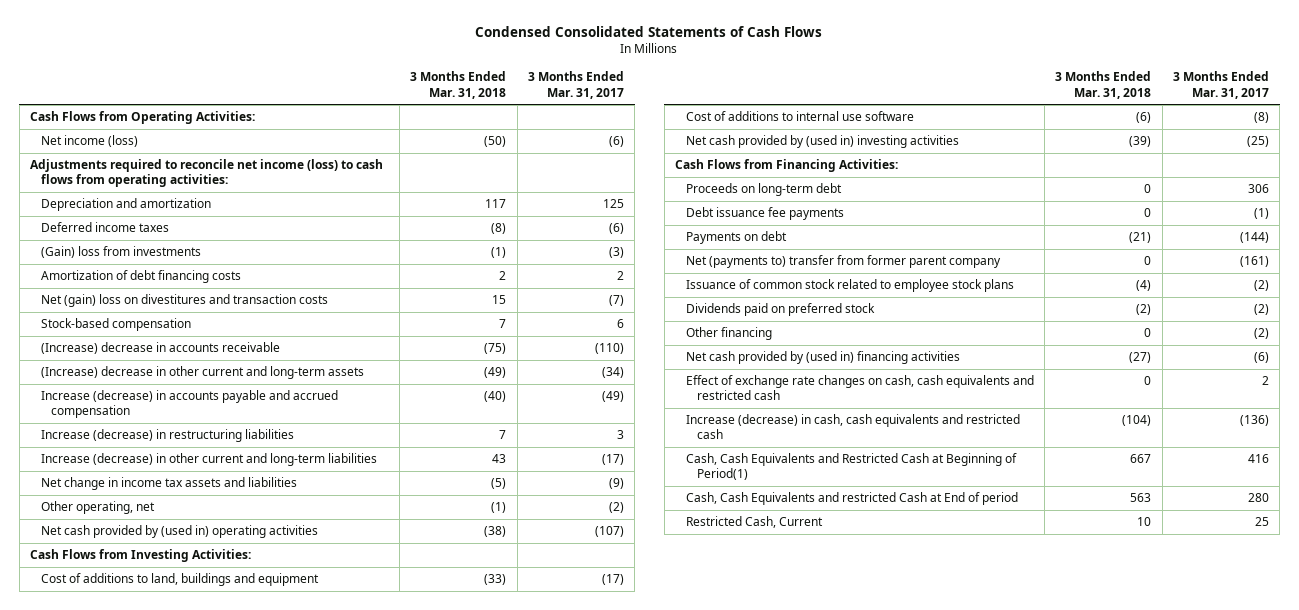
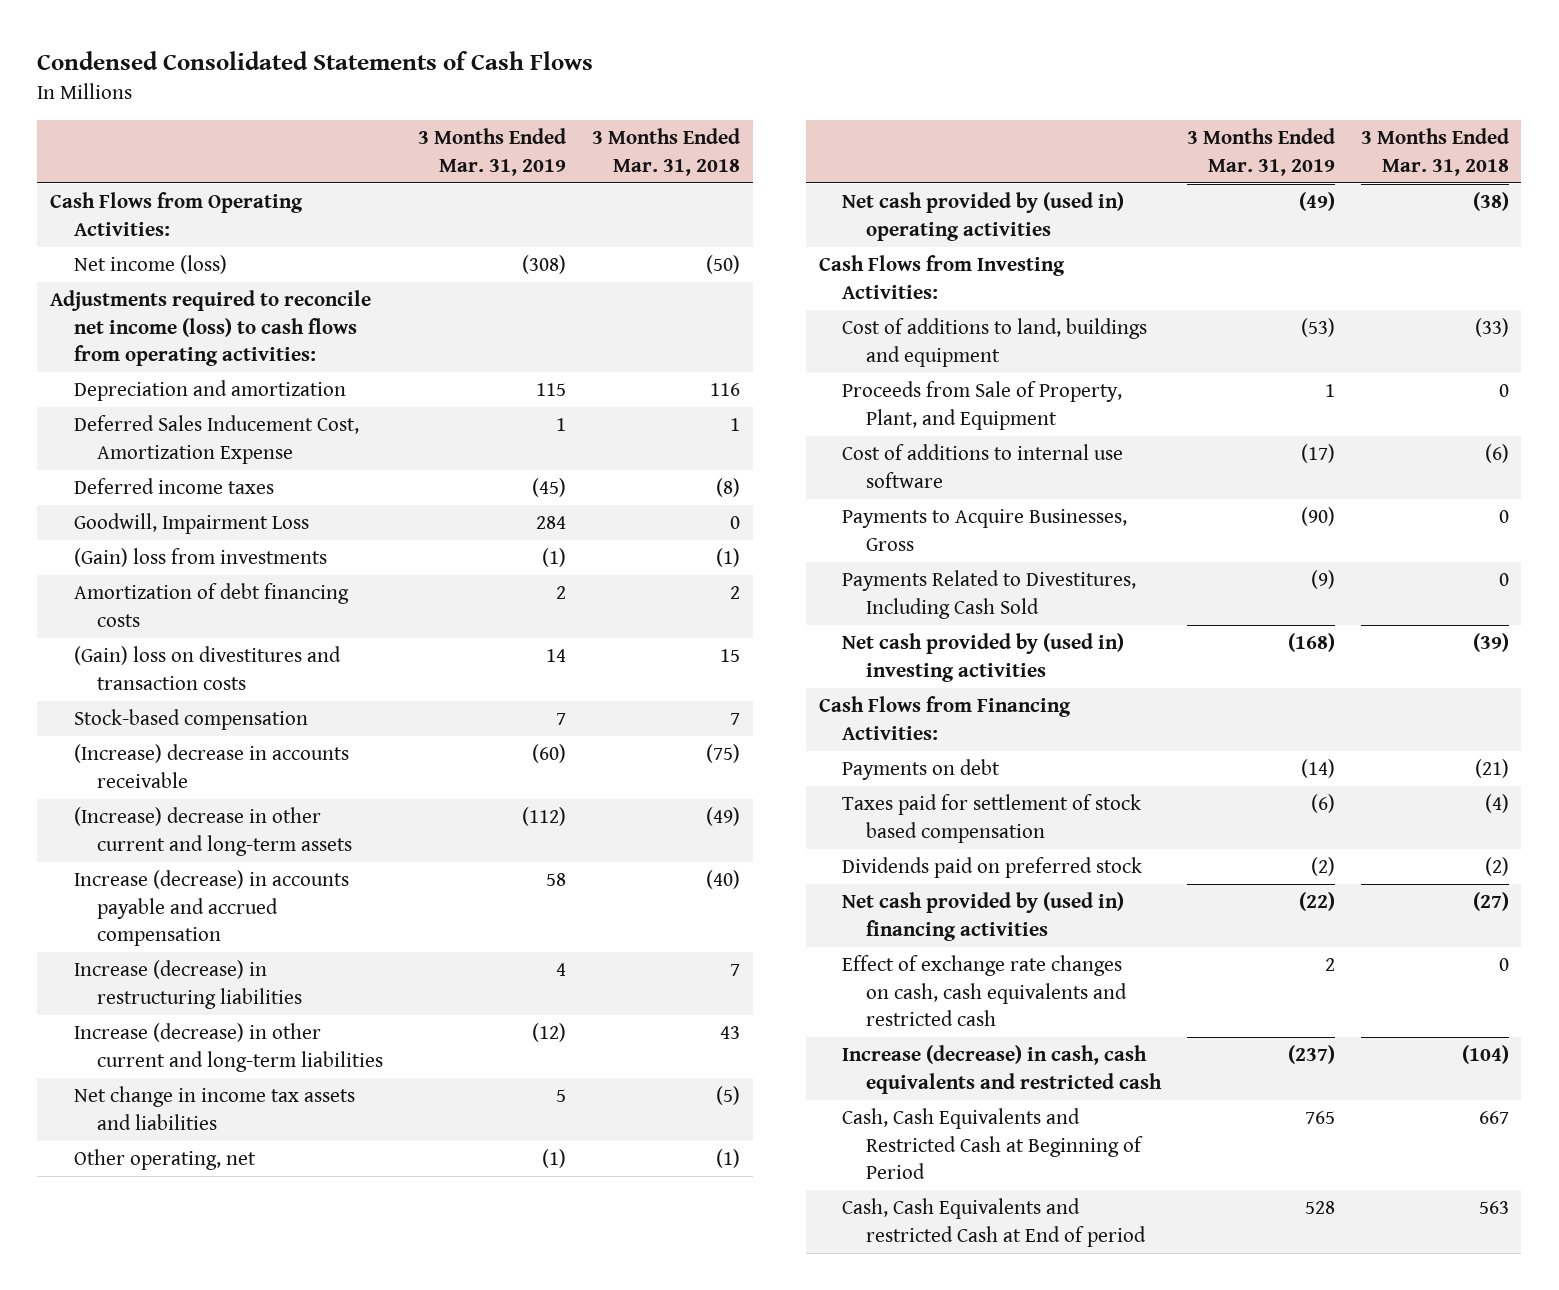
[527,71,624,99] 3 Months Ended Mar. 31, 2017 -> none
none -> [418,128,567,176] 3 Months Ended Mar. 31, 2019
[485,199,507,209] 117 -> [709,383,740,397] 116
none -> [73,415,359,464] Deferred Sales Inducement Cost, Amortization Expense
none -> [73,513,309,535] Goodwill, Impairment Loss
[40,294,328,308] Net (gain) loss on divestitures and transaction costs -> [73,646,341,690] (Gain) loss on divestitures and transaction costs
none -> [842,381,1123,430] Proceeds from Sale of Property, Plant, and Equipment
none -> [842,509,1128,551] Payments to Acquire Businesses, Gross
none -> [842,570,1137,619] Payments Related to Divestitures, Including Cash Sold
[685,183,842,197] Proceeds on long-term debt -> none
[685,207,844,221] Debt issuance fee payments -> none
[685,255,1001,269] Net (payments to) transfer from former parent company -> none
[685,279,1014,293] Issuance of common stock related to employee stock plans -> [842,794,1142,843] Taxes paid for settlement of stock based compensation
[685,327,772,341] Other financing -> none
[685,453,1017,481] Cash, Cash Equivalents and Restricted Cash at Beginning of Period(1) -> [842,1108,1143,1180] Cash, Cash Equivalents and Restricted Cash at Beginning of Period
[685,516,823,529] Restricted Cash, Current -> none

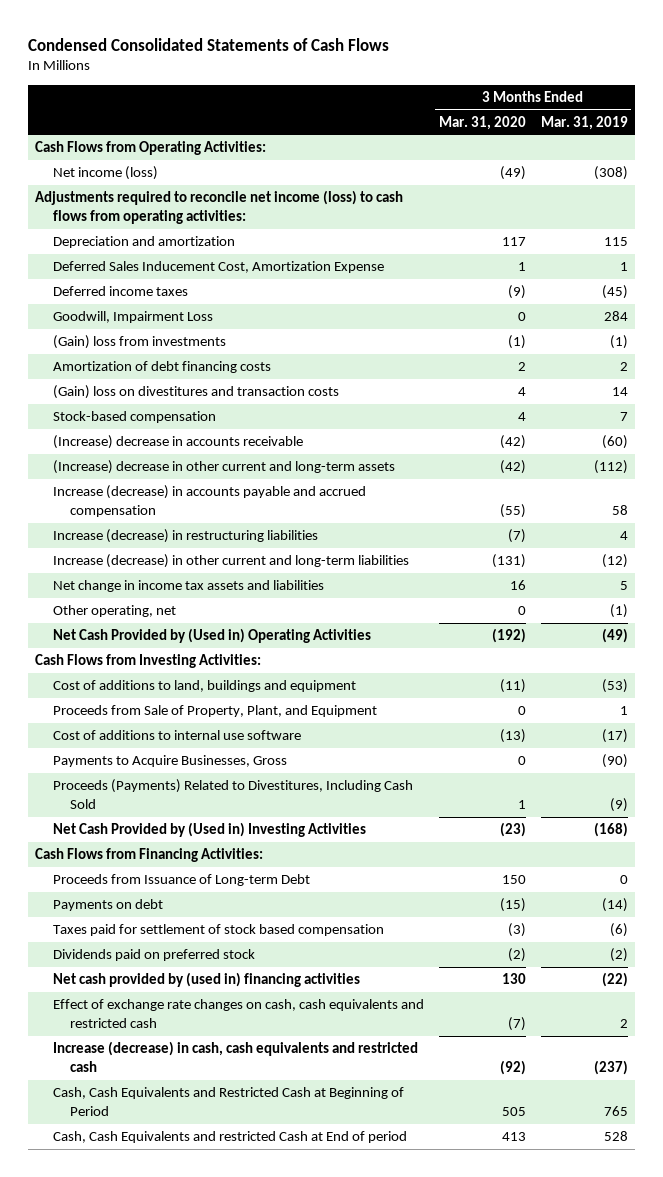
[591,128,740,176] 3 Months Ended Mar. 31, 2018 -> none
none -> [438,115,526,130] Mar. 31, 2020
[842,192,1125,241] Net cash provided by (used in) operating activities -> [52,628,371,644] Net Cash Provided by (Used in) Operating Activities
[842,570,1137,619] Payments Related to Divestitures, Including Cash Sold -> [52,779,413,809] Proceeds (Payments) Related to Divestitures, Including Cash Sold
[842,633,1125,682] Net cash provided by (used in) investing activities -> [52,822,366,838] Net Cash Provided by (Used in) Investing Activities
none -> [52,874,310,887] Proceeds from Issuance of Long-term Debt

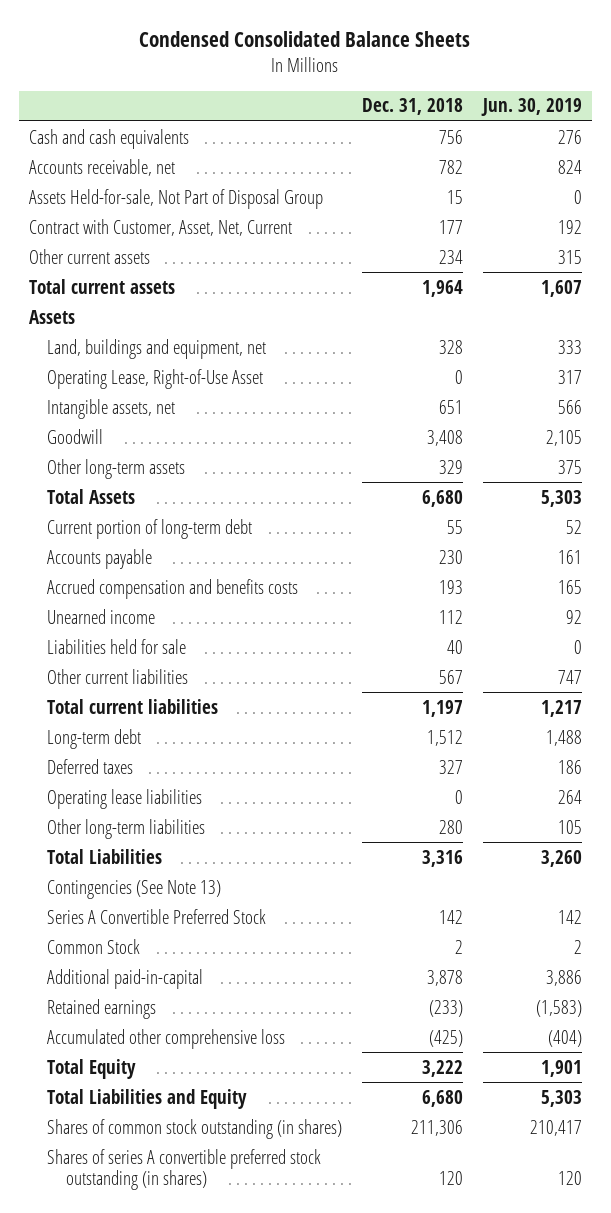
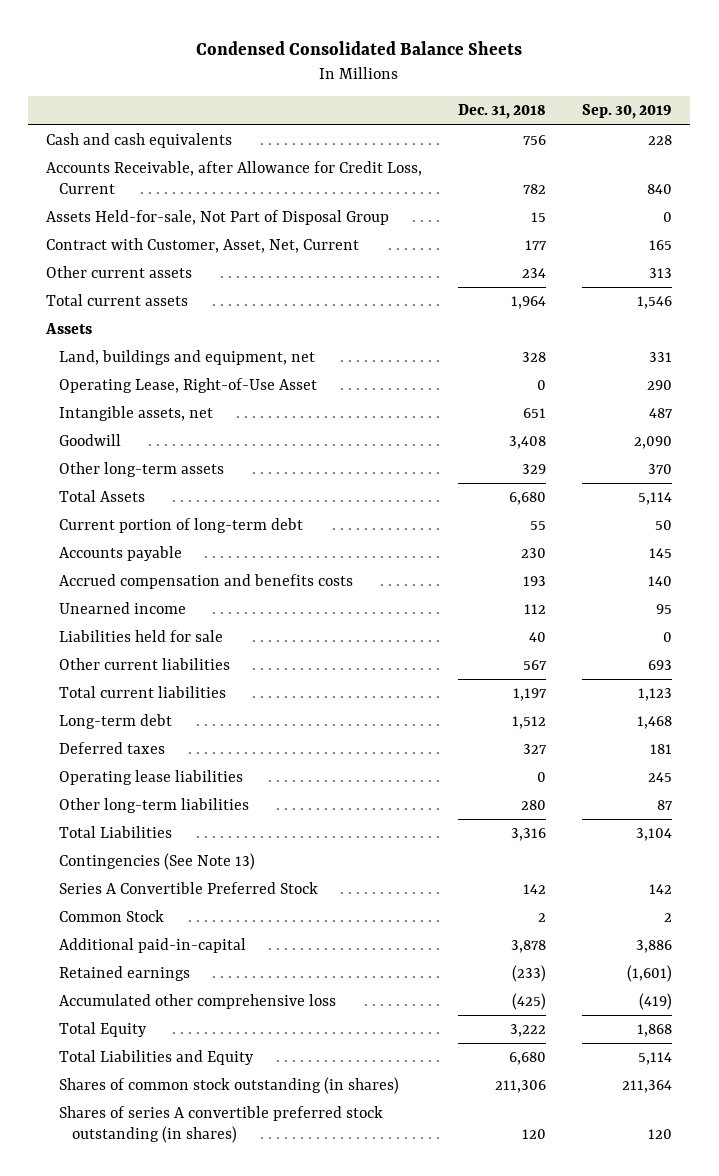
[480,98,582,117] Jun. 30, 2019 -> none
none -> [582,104,673,120] Sep. 30, 2019
[28,158,175,176] Accounts receivable, net -> [46,161,423,194] Accounts Receivable, after Allowance for Credit Loss, Current

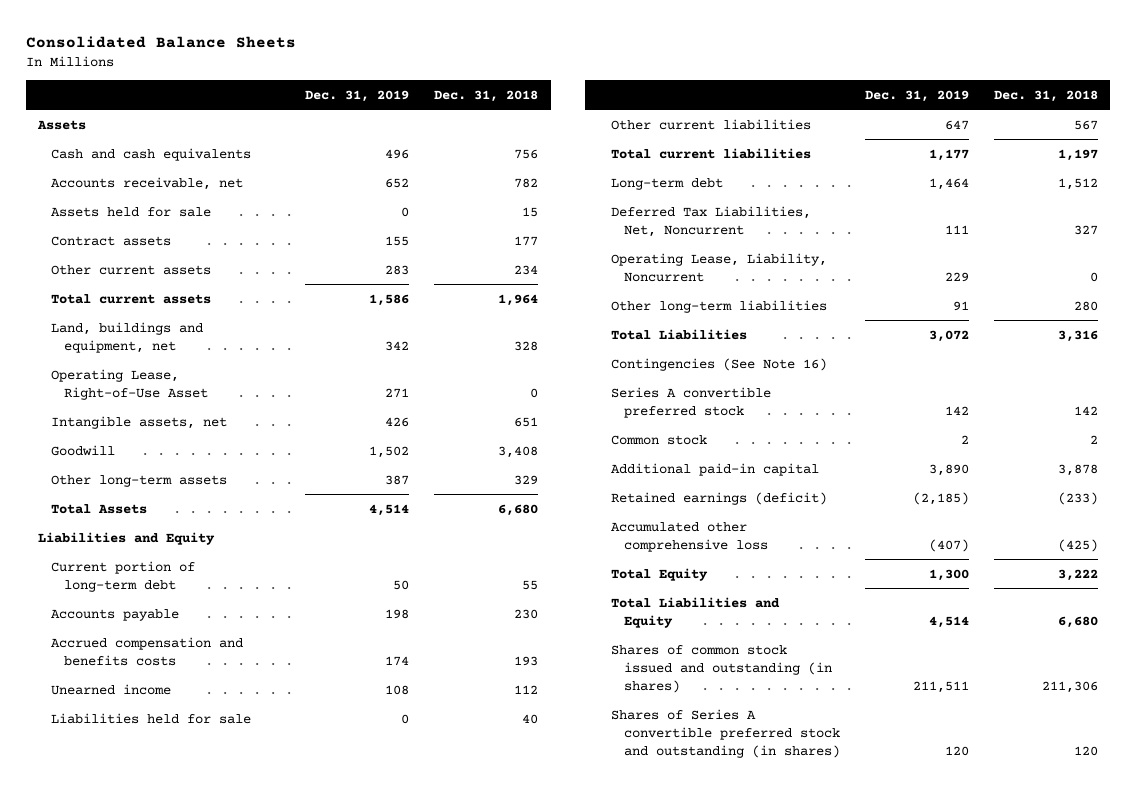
[196,41,523,56] Condensed Consolidated Balance Sheets -> [25,36,296,49] Consolidated Balance Sheets
[582,104,673,120] Sep. 30, 2019 -> none
none -> [305,89,410,102] Dec. 31, 2019
[45,323,93,335] Assets -> [37,119,87,130] Assets
[46,161,423,194] Accounts Receivable, after Allowance for Credit Loss, Current -> [51,176,244,190] Accounts receivable, net
[46,210,390,226] Assets Held-for-sale, Not Part of Disposal Group -> [51,206,212,217] Assets held for sale
[46,238,360,254] Contract with Customer, Asset, Net, Current -> [51,235,172,246] Contract assets
none -> [38,531,216,545] Liabilities and Equity
[59,742,166,755] Deferred taxes -> [611,205,812,237] Deferred Tax Liabilities, Net, Noncurrent
[59,770,244,786] Operating lease liabilities -> [611,252,828,282] Operating Lease, Liability, Noncurrent
[59,853,256,871] Contingencies (See Note 13) -> [611,357,828,371] Contingencies (See Note 16)
[59,882,319,895] Series A Convertible Preferred Stock -> [611,386,772,418] Series A convertible preferred stock
[59,910,165,923] Common Stock -> [611,434,708,445] Common stock
[59,938,247,954] Additional paid-in-capital -> [611,462,820,476] Additional paid-in capital
[59,966,191,982] Retained earnings -> [611,491,828,505] Retained earnings (deficit)
[59,1077,400,1095] Shares of common stock outstanding (in shares) -> [611,644,833,693] Shares of common stock issued and outstanding (in shares)
[59,1106,384,1143] Shares of series A convertible preferred stock outstanding (in shares) -> [611,708,841,758] Shares of Series A convertible preferred stock and outstanding (in shares)

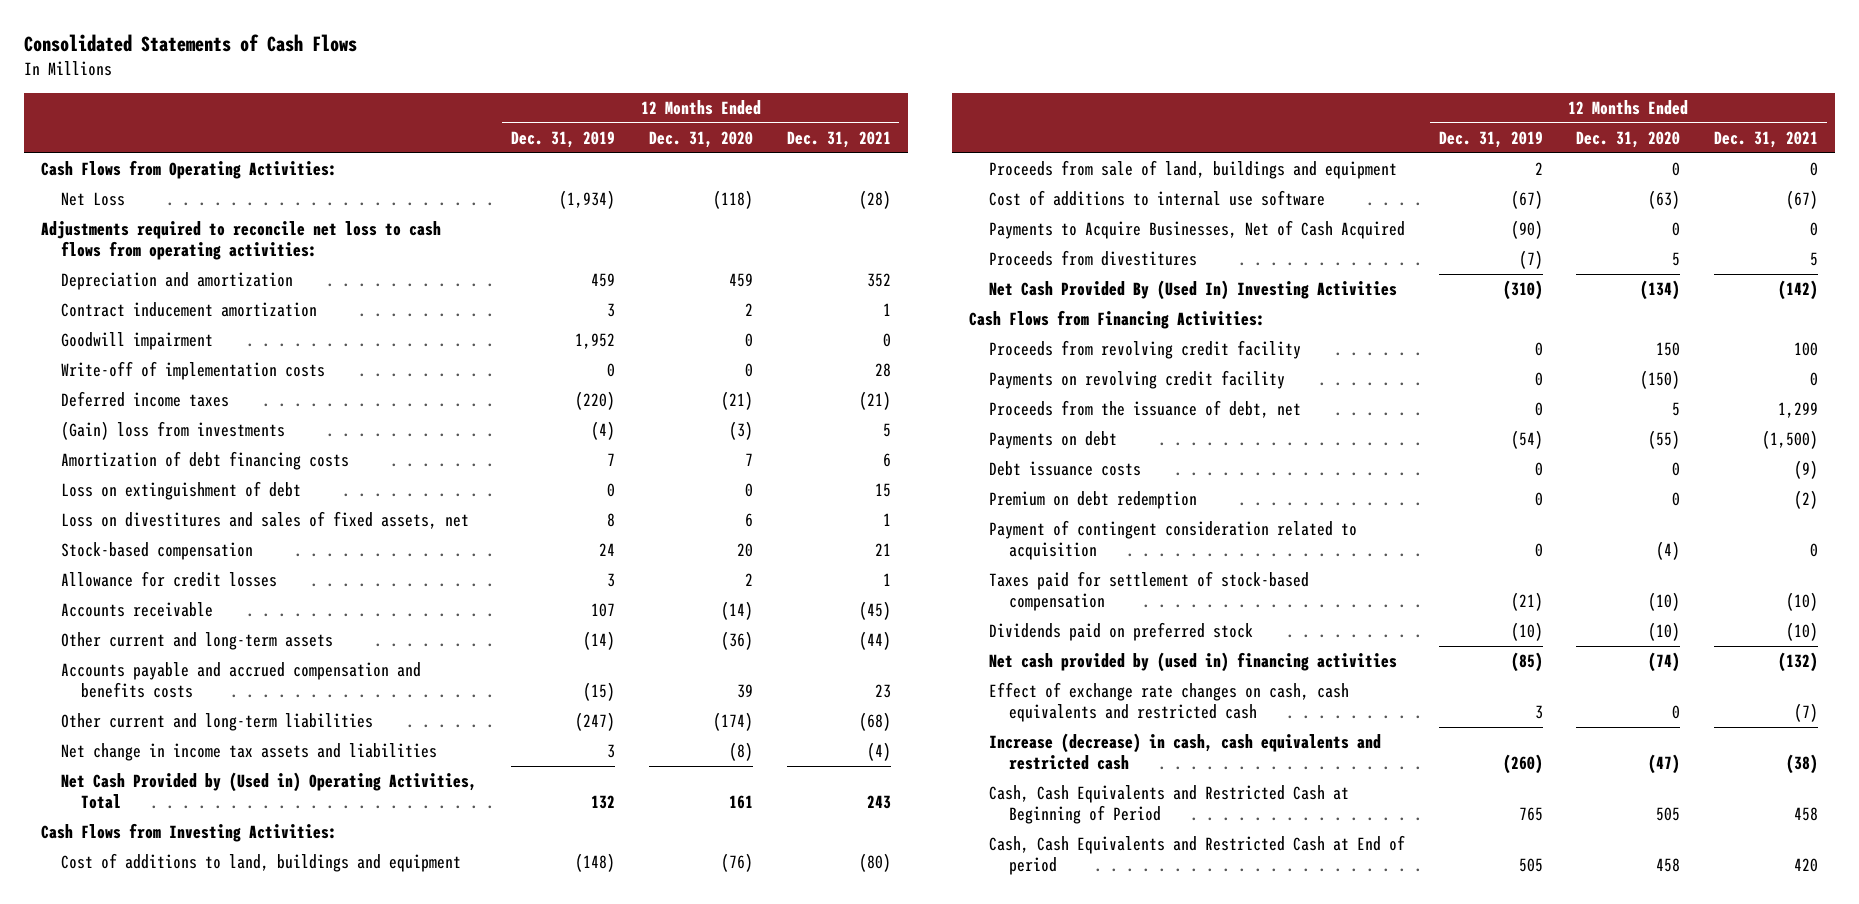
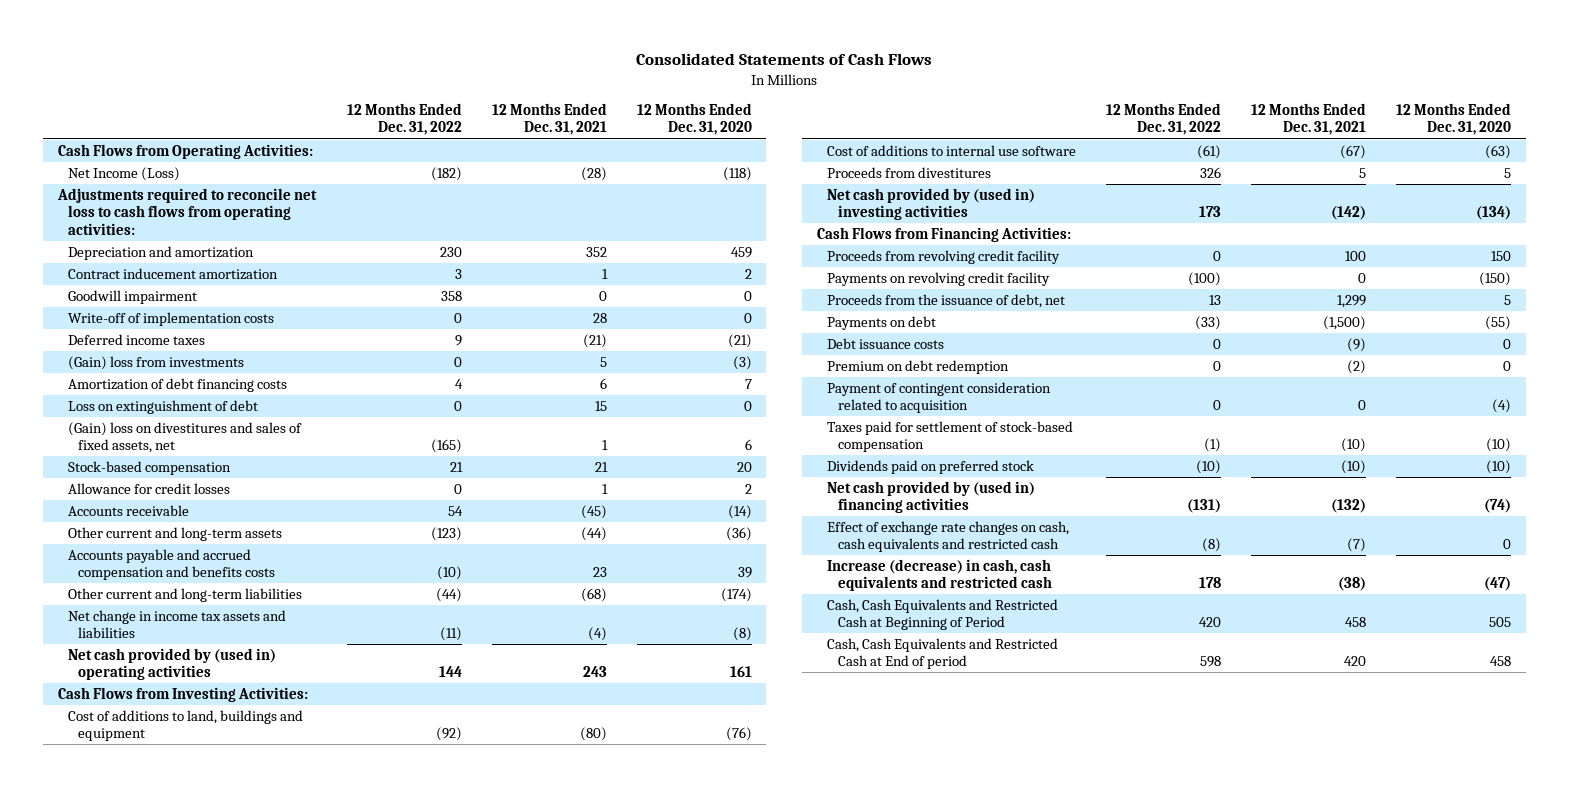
[510,130,615,148] Dec. 31, 2019 -> none
none -> [346,103,462,136] 12 Months Ended Dec. 31, 2022
[60,192,125,207] Net Loss -> [68,166,181,181] Net Income (Loss)
[60,511,469,530] Loss on divestitures and sales of fixed assets, net -> [68,421,303,454] (Gain) loss on divestitures and sales of fixed assets, net
[60,772,477,809] Net Cash Provided by (Used in) Operating Activities, Total -> [68,647,277,681] Net cash provided by (used in) operating activities
[988,160,1397,180] Proceeds from sale of land, buildings and equipment -> none
[988,220,1405,240] Payments to Acquire Businesses, Net of Cash Acquired -> none
[988,280,1397,301] Net Cash Provided By (Used In) Investing Activities -> [827,187,1036,221] Net cash provided by (used in) investing activities

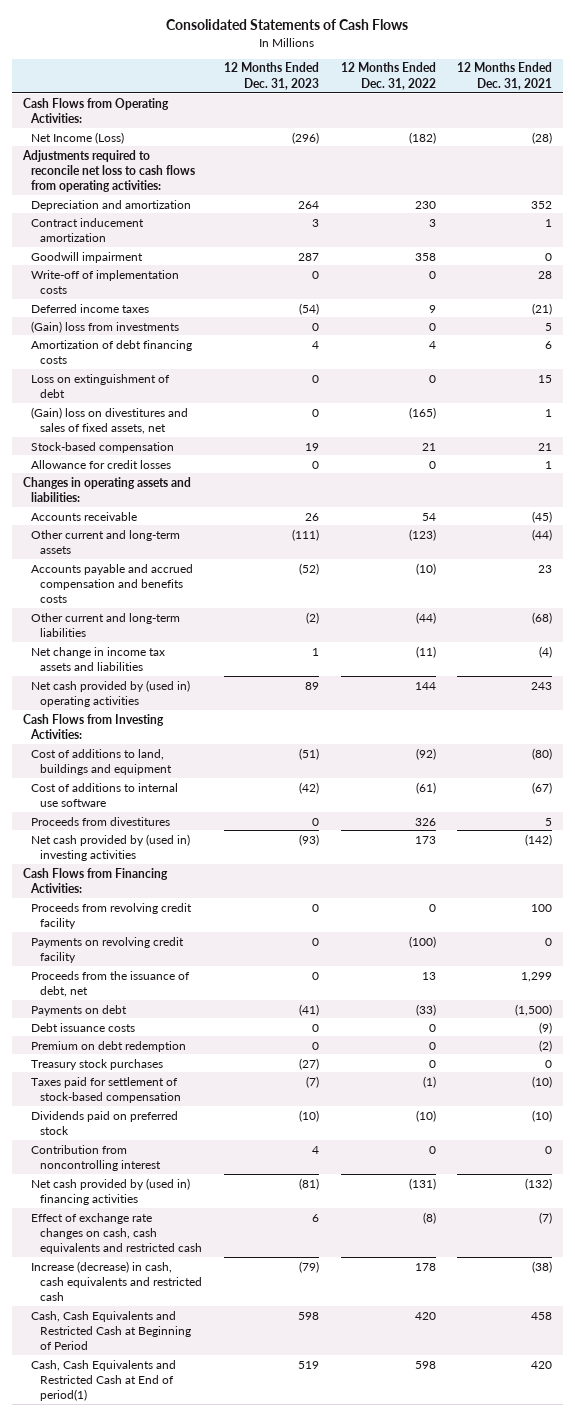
[636,103,752,136] 12 Months Ended Dec. 31, 2020 -> none
none -> [223,62,319,90] 12 Months Ended Dec. 31, 2023
none -> [22,476,191,503] Changes in operating assets and liabilities:
[827,381,1052,414] Payment of contingent consideration related to acquisition -> none
none -> [31,1058,164,1070] Treasury stock purchases
none -> [31,1144,162,1172] Contribution from noncontrolling interest
[827,637,1059,670] Cash, Cash Equivalents and Restricted Cash at End of period -> [31,1359,177,1402] Cash, Cash Equivalents and Restricted Cash at End of period(1)

